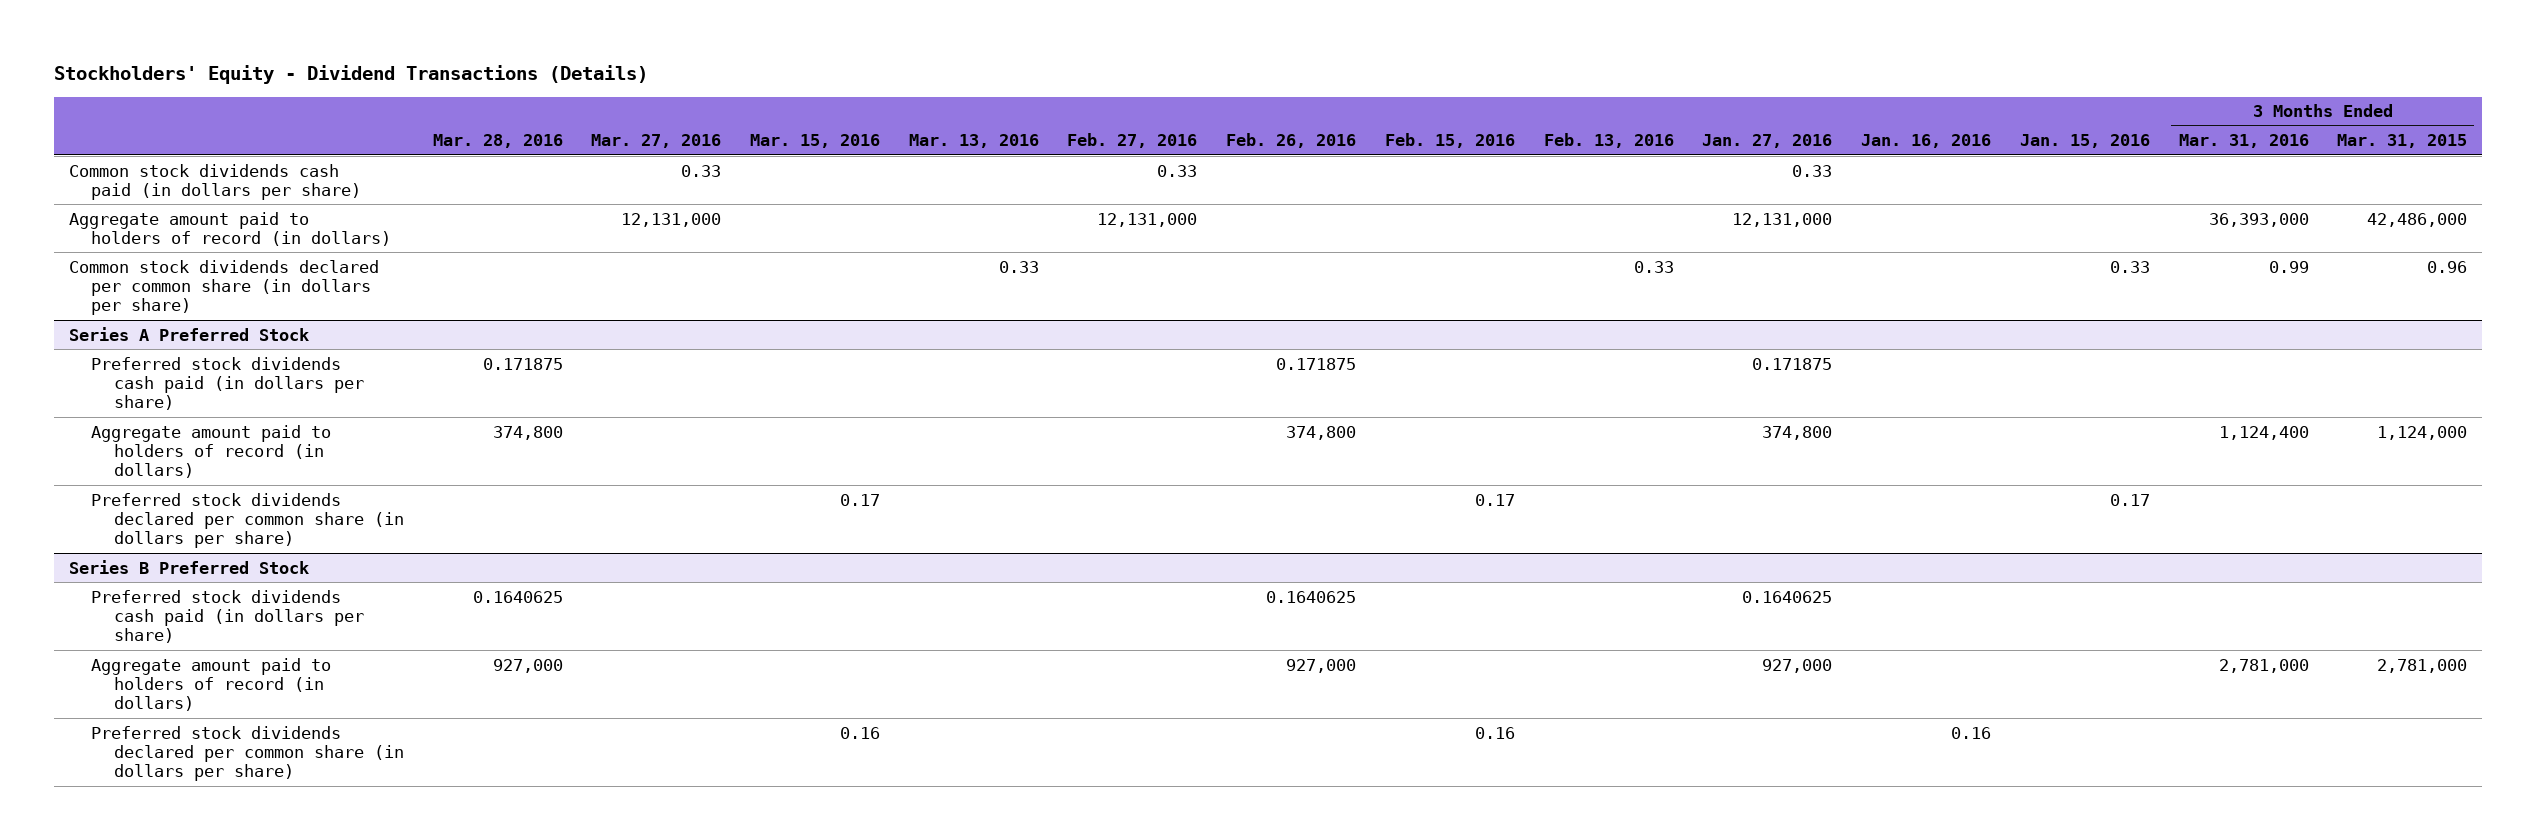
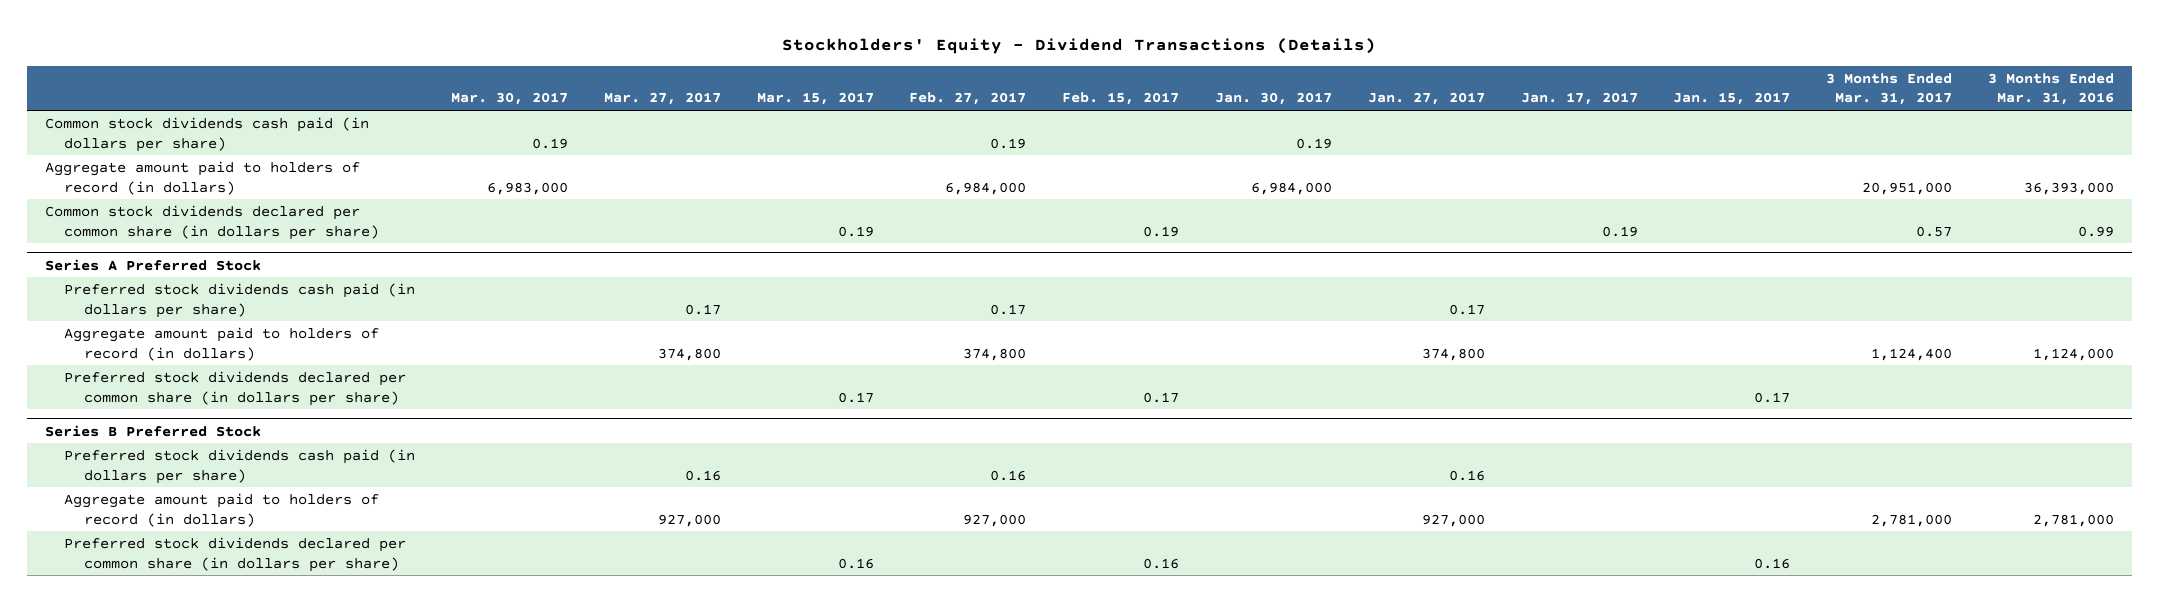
[432,134,563,149] Mar. 28, 2016 -> none
[591,134,722,149] Mar. 27, 2016 -> none
[749,134,880,149] Mar. 15, 2016 -> none
[908,134,1039,149] Mar. 13, 2016 -> none
[1067,133,1198,149] Feb. 27, 2016 -> none
[1226,133,1357,149] Feb. 26, 2016 -> none
[1384,133,1515,149] Feb. 15, 2016 -> none
[1543,133,1674,149] Feb. 13, 2016 -> none
[1702,134,1833,149] Jan. 27, 2016 -> none
[1861,134,1992,149] Jan. 16, 2016 -> none
[2019,134,2150,149] Jan. 15, 2016 -> none
[2337,134,2468,149] Mar. 31, 2015 -> none
none -> [450,92,568,106] Mar. 30, 2017
none -> [603,92,721,106] Mar. 27, 2017
none -> [756,92,874,106] Mar. 15, 2017
none -> [909,92,1027,106] Feb. 27, 2017
none -> [1062,92,1180,106] Feb. 15, 2017
none -> [1215,92,1333,106] Jan. 30, 2017
none -> [1367,92,1485,106] Jan. 27, 2017
none -> [1520,92,1638,106] Jan. 17, 2017
none -> [1673,92,1791,106] Jan. 15, 2017
none -> [1826,72,1953,106] 3 Months Ended Mar. 31, 2017
[2218,425,2309,440] 1,124,400 -> [2033,347,2115,361] 1,124,000

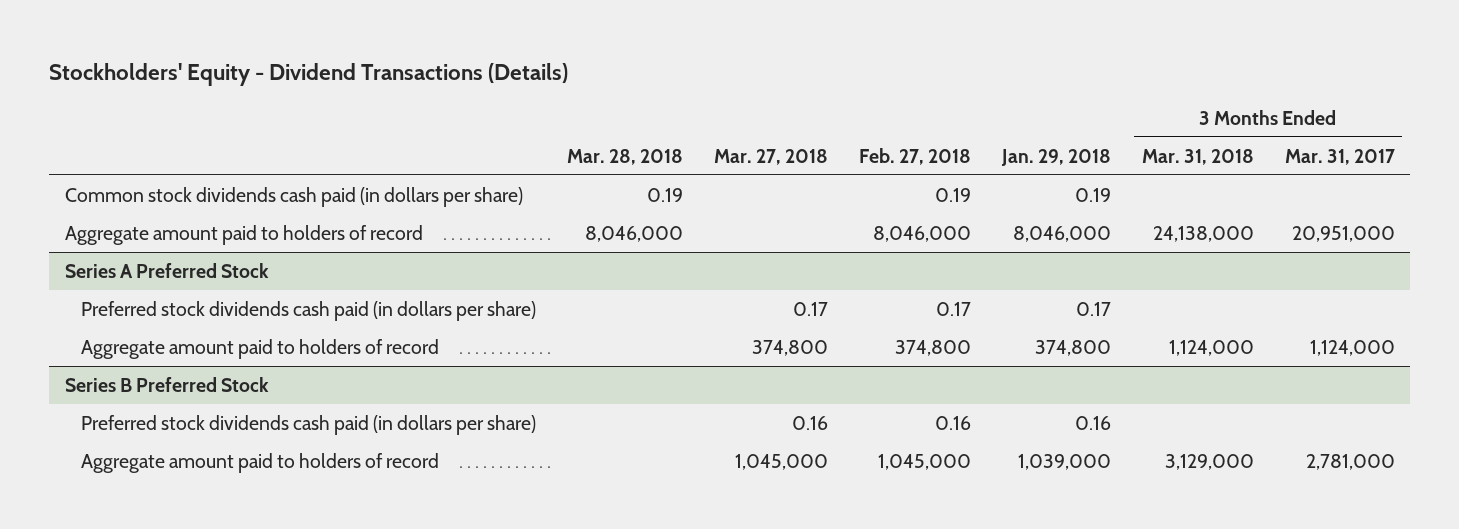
[450,92,568,106] Mar. 30, 2017 -> none
[603,92,721,106] Mar. 27, 2017 -> none
[756,92,874,106] Mar. 15, 2017 -> none
[909,92,1027,106] Feb. 27, 2017 -> none
[1062,92,1180,106] Feb. 15, 2017 -> none
[1215,92,1333,106] Jan. 30, 2017 -> none
[1367,92,1485,106] Jan. 27, 2017 -> none
[1520,92,1638,106] Jan. 17, 2017 -> none
[1673,92,1791,106] Jan. 15, 2017 -> none
[1988,72,2115,106] 3 Months Ended Mar. 31, 2016 -> none
none -> [566,148,683,165] Mar. 28, 2018
none -> [713,148,828,165] Mar. 27, 2018
none -> [858,147,971,165] Feb. 27, 2018
none -> [1000,148,1111,166] Jan. 29, 2018
none -> [1141,148,1254,165] Mar. 31, 2018
[44,204,380,240] Common stock dividends declared per common share (in dollars per share) -> none
[44,160,360,195] Aggregate amount paid to holders of record (in dollars) -> [64,224,423,245] Aggregate amount paid to holders of record
[64,370,407,406] Preferred stock dividends declared per common share (in dollars per share) -> none
[64,326,380,361] Aggregate amount paid to holders of record (in dollars) -> [80,338,439,359] Aggregate amount paid to holders of record
[1871,347,1953,361] 1,124,400 -> [1309,339,1395,356] 1,124,000
[64,536,407,572] Preferred stock dividends declared per common share (in dollars per share) -> none
[64,492,380,527] Aggregate amount paid to holders of record (in dollars) -> [80,452,439,473] Aggregate amount paid to holders of record

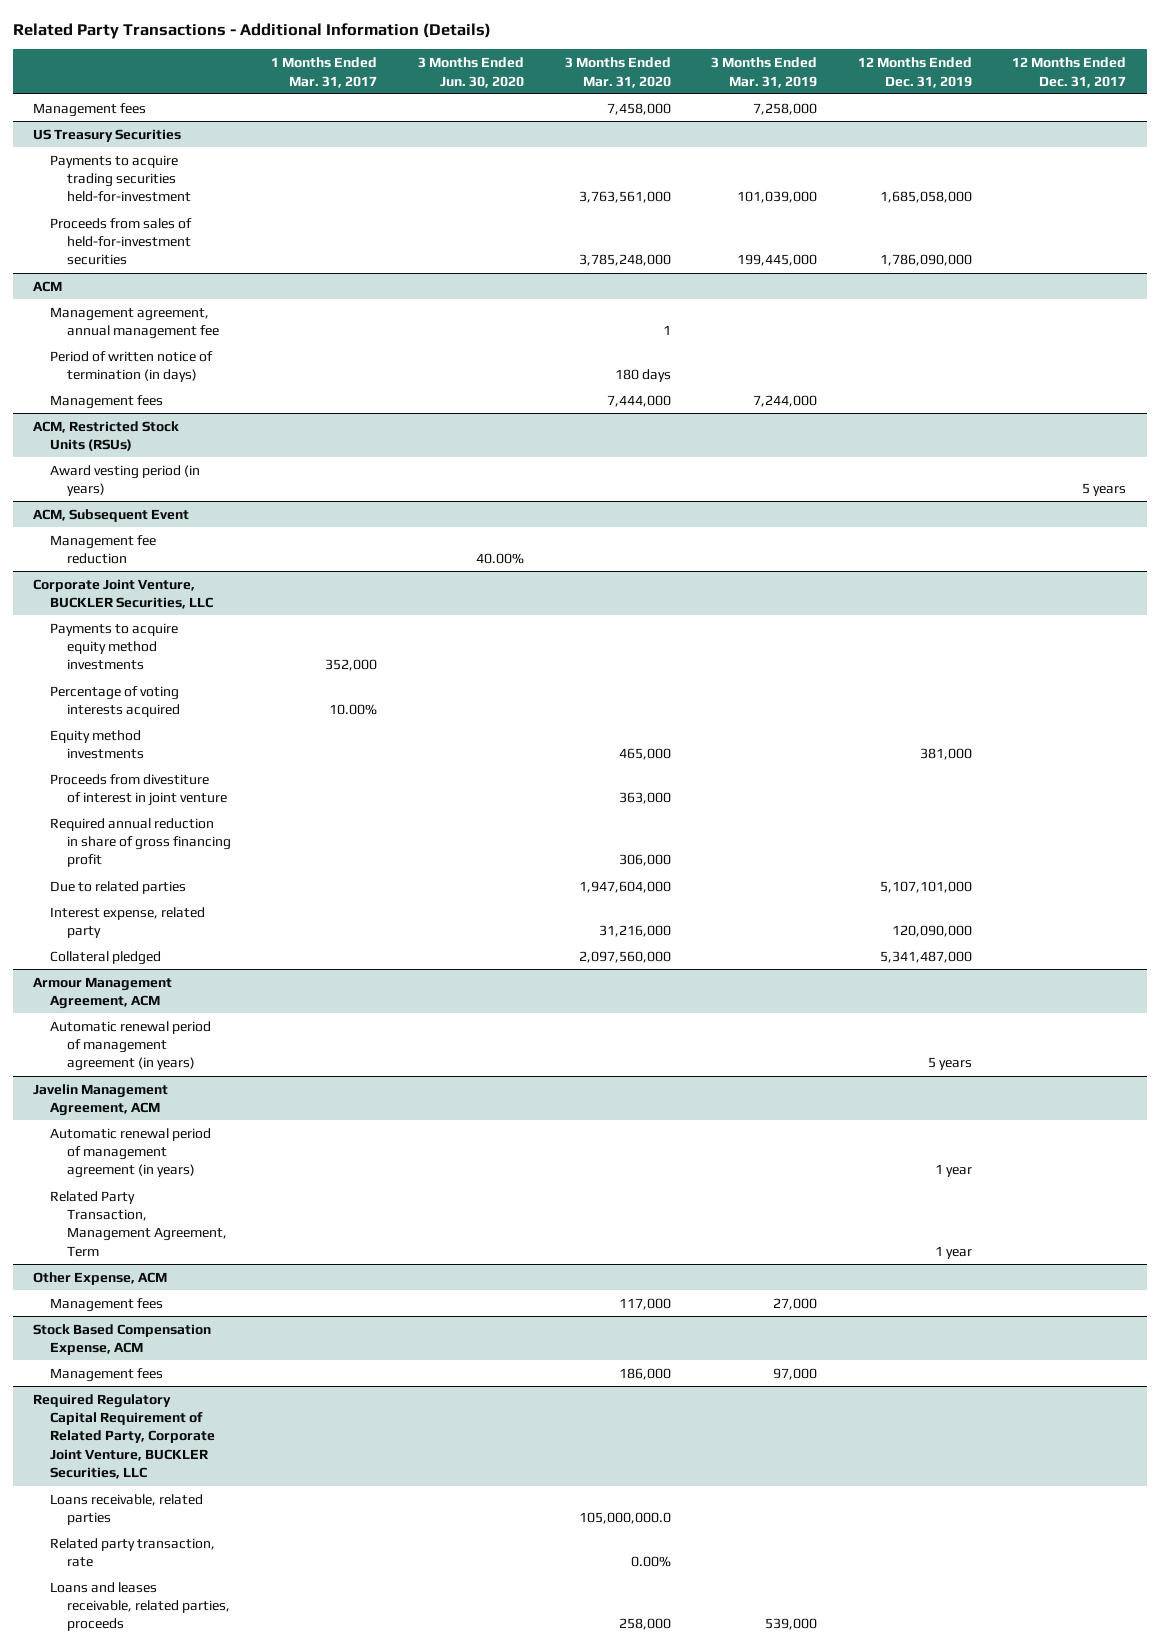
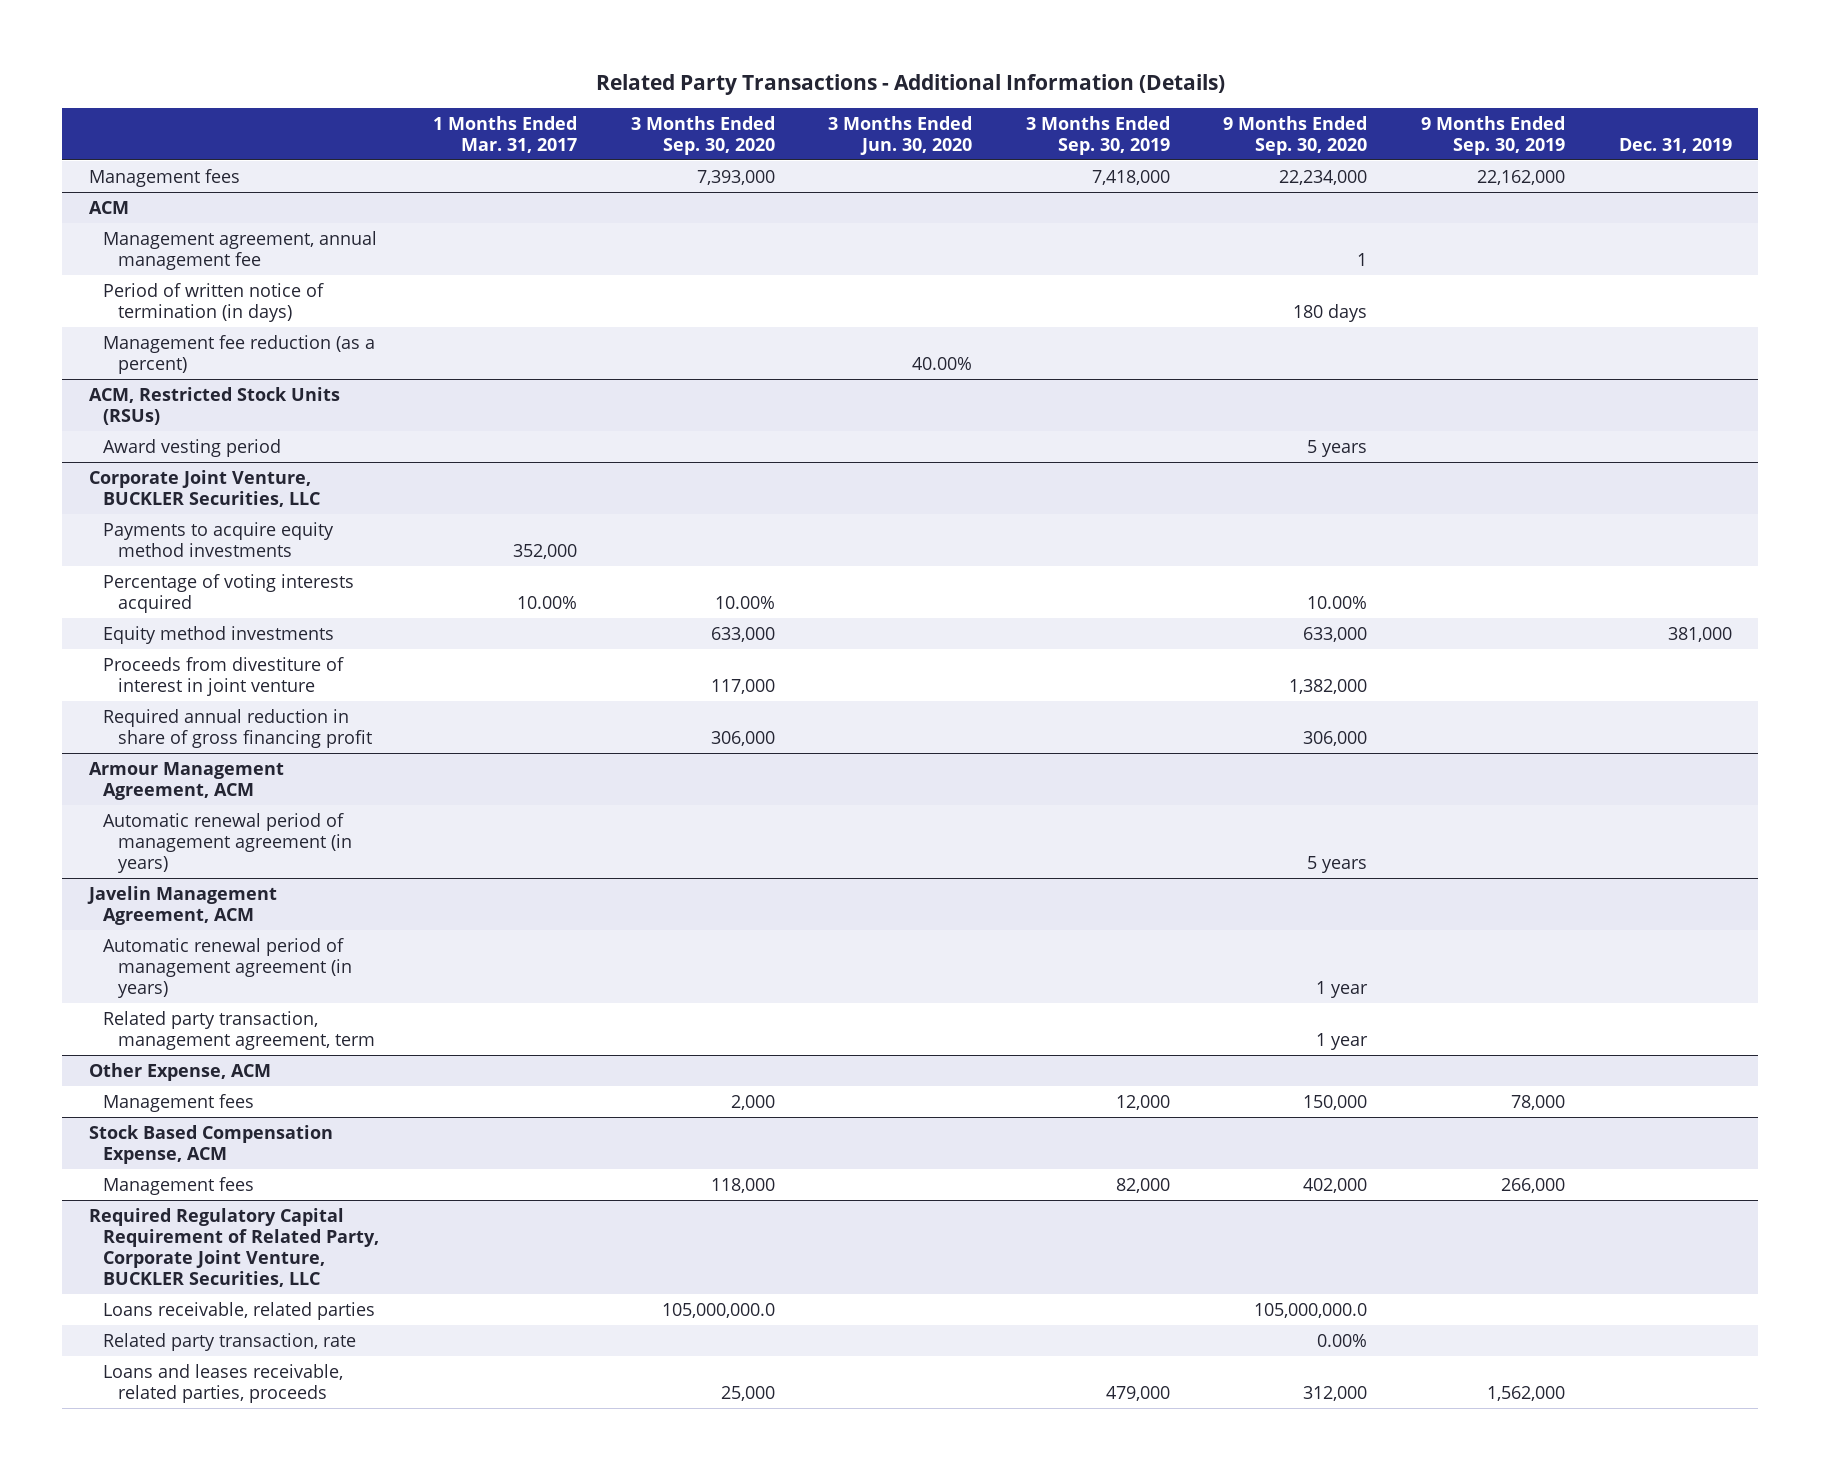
[564,57,671,88] 3 Months Ended Mar. 31, 2020 -> none
[711,57,818,88] 3 Months Ended Mar. 31, 2019 -> none
[857,57,972,88] 12 Months Ended Dec. 31, 2019 -> none
[1012,57,1127,88] 12 Months Ended Dec. 31, 2017 -> none
none -> [630,115,775,155] 3 Months Ended Sep. 30, 2020
none -> [1025,115,1170,155] 3 Months Ended Sep. 30, 2019
none -> [1223,115,1368,155] 9 Months Ended Sep. 30, 2020
none -> [1421,115,1566,155] 9 Months Ended Sep. 30, 2019
none -> [1618,137,1732,153] Dec. 31, 2019
[33,128,182,142] US Treasury Securities -> none
[50,154,191,203] Payments to acquire trading securities held-for-investment -> none
[50,217,193,266] Proceeds from sales of held-for-investment securities -> none
[50,394,164,409] Management fees -> none
none -> [103,334,376,374] Management fee reduction (as a percent)
[33,508,190,522] ACM, Subsequent Event -> none
[50,534,157,565] Management fee reduction -> none
[50,464,201,497] Award vesting period (in years) -> [103,438,282,457] Award vesting period
[50,880,187,894] Due to related parties -> none
[50,906,206,939] Interest expense, related party -> none
[50,950,162,965] Collateral pledged -> none
[50,1190,227,1257] Related Party Transaction, Management Agreement, Term -> [103,1010,375,1050] Related party transaction, management agreement, term

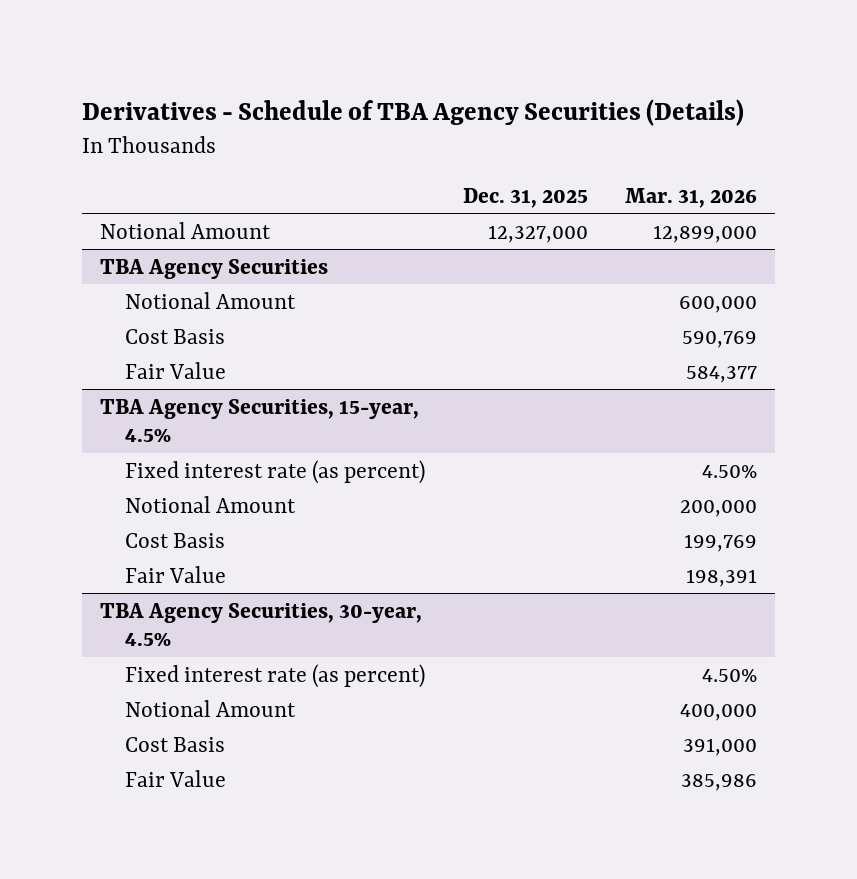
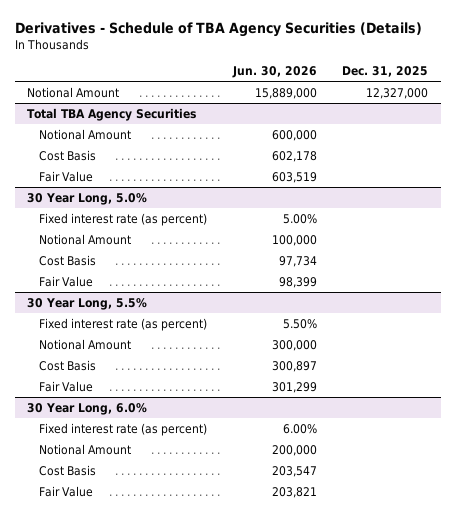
[624,187,757,208] Mar. 31, 2026 -> none
none -> [231,66,317,79] Jun. 30, 2026
[100,258,329,279] TBA Agency Securities -> [27,107,197,121] Total TBA Agency Securities
[100,398,420,443] TBA Agency Securities, 15-year, 4.5% -> none
[125,459,426,484] Fixed interest rate (as percent) -> none
[125,495,297,513] Notional Amount -> none
[125,532,226,548] Cost Basis -> none
[125,565,227,583] Fair Value -> none
[100,602,423,647] TBA Agency Securities, 30-year, 4.5% -> none
[125,663,426,688] Fixed interest rate (as percent) -> none
[125,699,297,717] Notional Amount -> none
[125,736,226,752] Cost Basis -> none
[125,769,227,787] Fair Value -> none
none -> [27,192,148,205] 30 Year Long, 5.0%
none -> [39,212,208,226] Fixed interest rate (as percent)
none -> [39,233,132,245] Notional Amount
none -> [39,254,97,266] Cost Basis
none -> [39,275,94,287] Fair Value
none -> [27,297,148,310] 30 Year Long, 5.5%
none -> [39,317,208,331] Fixed interest rate (as percent)
none -> [39,338,132,350] Notional Amount
none -> [39,359,97,371] Cost Basis
none -> [39,380,94,392] Fair Value
none -> [27,402,148,415] 30 Year Long, 6.0%
none -> [39,422,208,436] Fixed interest rate (as percent)
none -> [39,443,132,455] Notional Amount
none -> [39,464,97,476] Cost Basis
none -> [39,485,94,497] Fair Value

